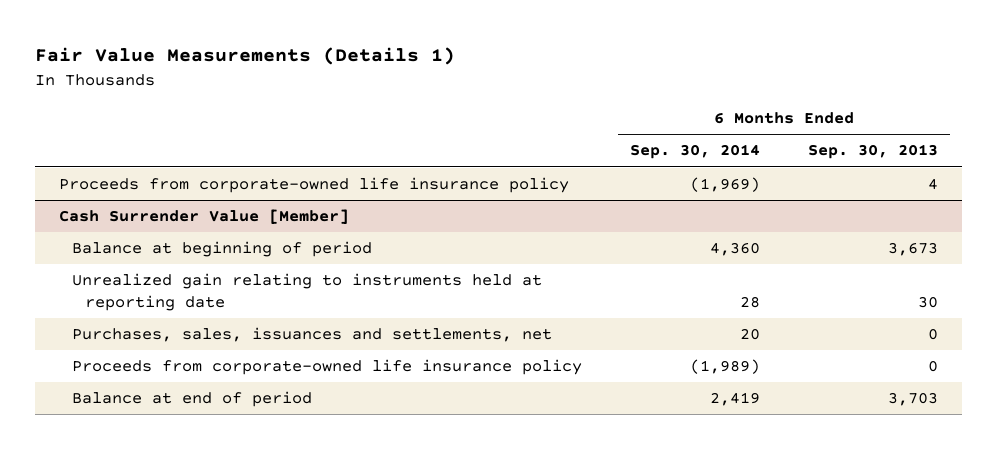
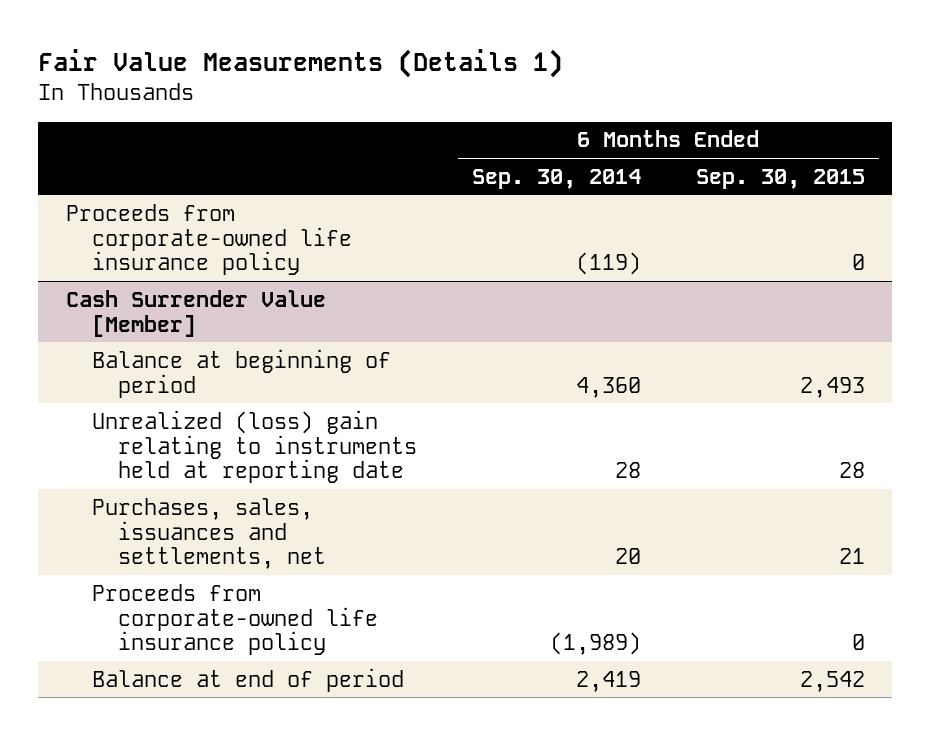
[808,144,939,160] Sep. 30, 2013 -> none
none -> [695,168,865,189] Sep. 30, 2015
[689,177,760,193] (1,969) -> [575,252,641,276] (119)
[71,273,542,311] Unrealized gain relating to instruments held at reporting date -> [91,409,417,484] Unrealized (loss) gain relating to instruments held at reporting date

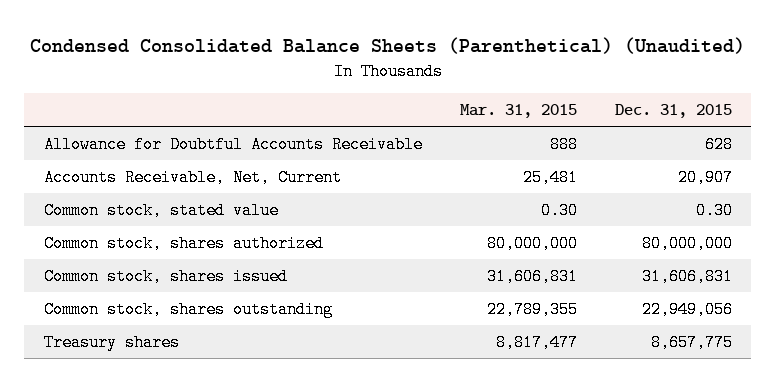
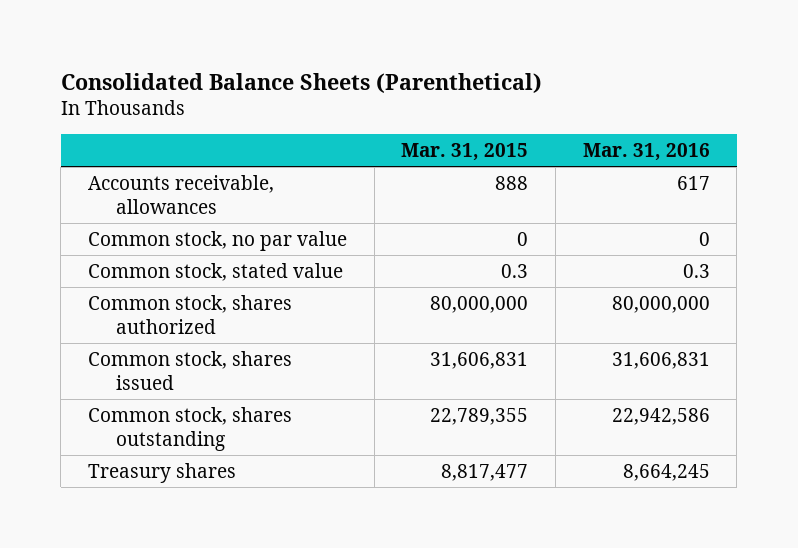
[29,36,745,54] Condensed Consolidated Balance Sheets (Parenthetical) (Unaudited) -> [60,73,542,94] Consolidated Balance Sheets (Parenthetical)
[615,104,733,119] Dec. 31, 2015 -> none
none -> [582,142,710,161] Mar. 31, 2016
[43,168,342,186] Accounts Receivable, Net, Current -> none
[43,135,423,153] Allowance for Doubtful Accounts Receivable -> [88,174,275,214] Accounts receivable, allowances
none -> [88,230,348,251] Common stock, no par value
[540,201,578,219] 0.30 -> [501,263,529,278] 0.3

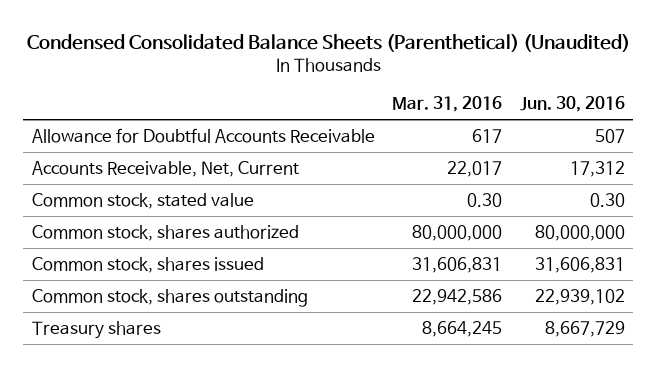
[60,73,542,94] Consolidated Balance Sheets (Parenthetical) -> [27,33,631,52] Condensed Consolidated Balance Sheets (Parenthetical) (Unaudited)
[401,142,529,161] Mar. 31, 2015 -> none
none -> [519,96,625,113] Jun. 30, 2016
[88,230,348,251] Common stock, no par value -> none
[88,174,275,214] Accounts receivable, allowances -> [31,127,375,143] Allowance for Doubtful Accounts Receivable
none -> [31,160,299,177] Accounts Receivable, Net, Current
[682,263,710,278] 0.3 -> [467,192,503,207] 0.30

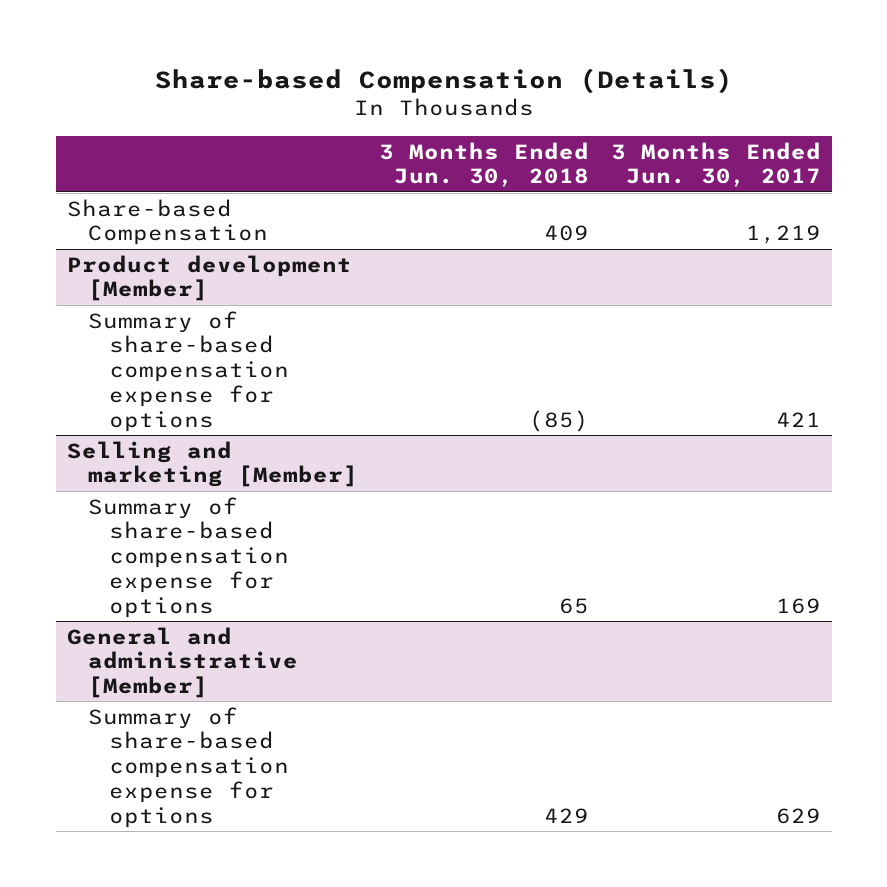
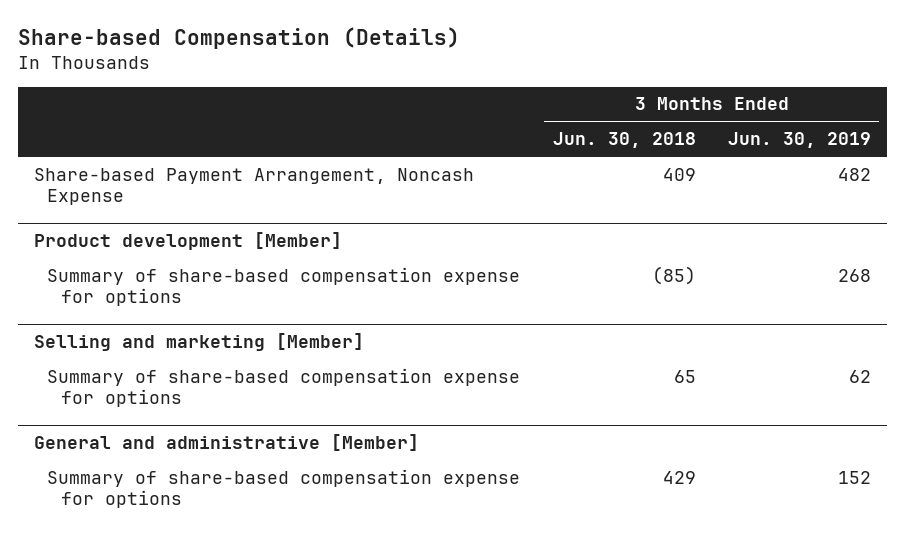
[610,141,821,188] 3 Months Ended Jun. 30, 2017 -> none
none -> [727,132,871,149] Jun. 30, 2019
[66,198,268,246] Share-based Compensation -> [33,167,474,205] Share-based Payment Arrangement, Noncash Expense

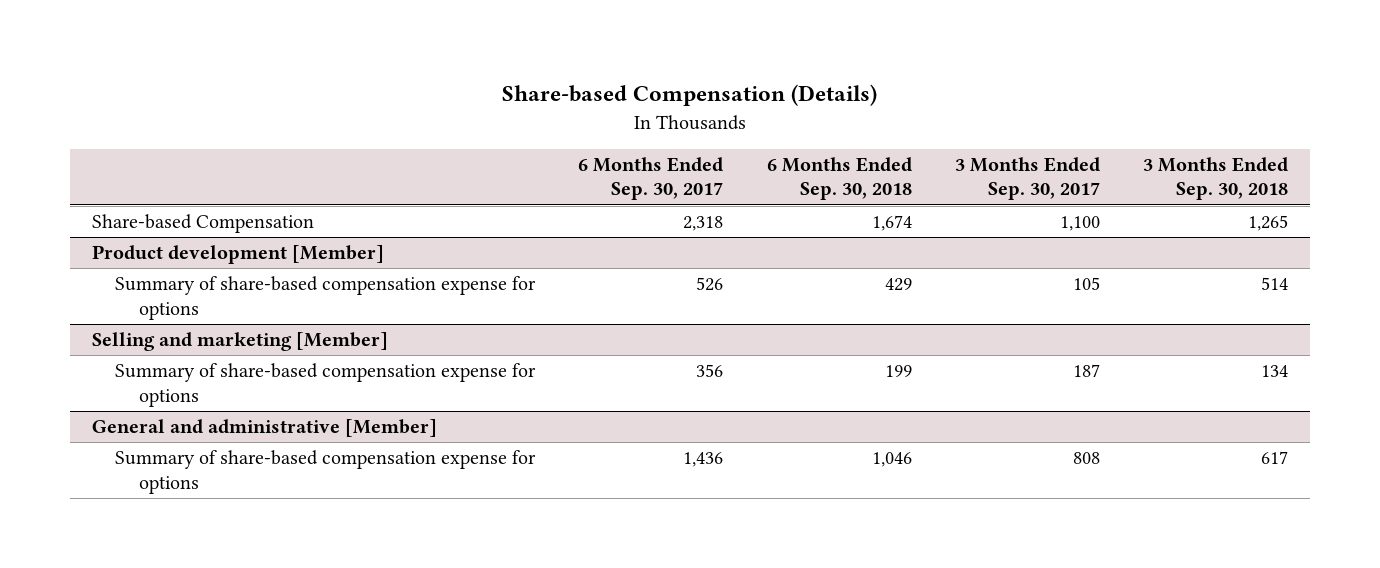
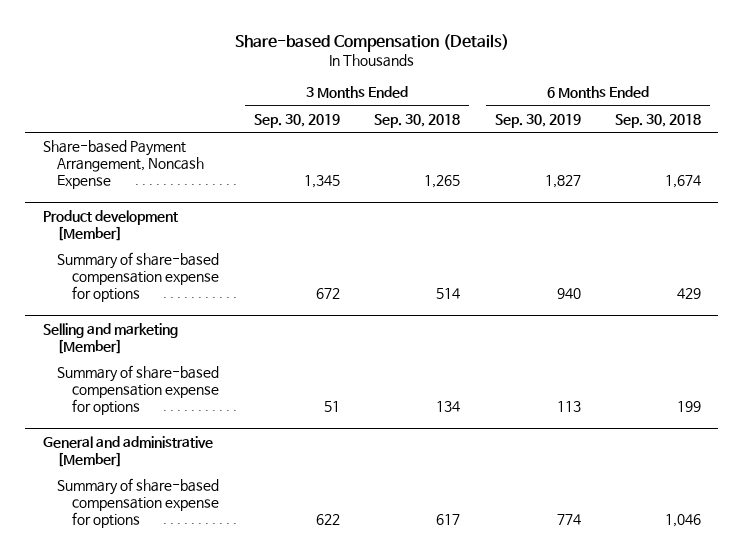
[578,157,724,201] 6 Months Ended Sep. 30, 2017 -> none
[955,157,1101,201] 3 Months Ended Sep. 30, 2017 -> none
none -> [253,113,340,128] Sep. 30, 2019
none -> [494,113,581,128] Sep. 30, 2019
[91,214,314,234] Share-based Compensation -> [42,140,205,190] Share-based Payment Arrangement, Noncash Expense

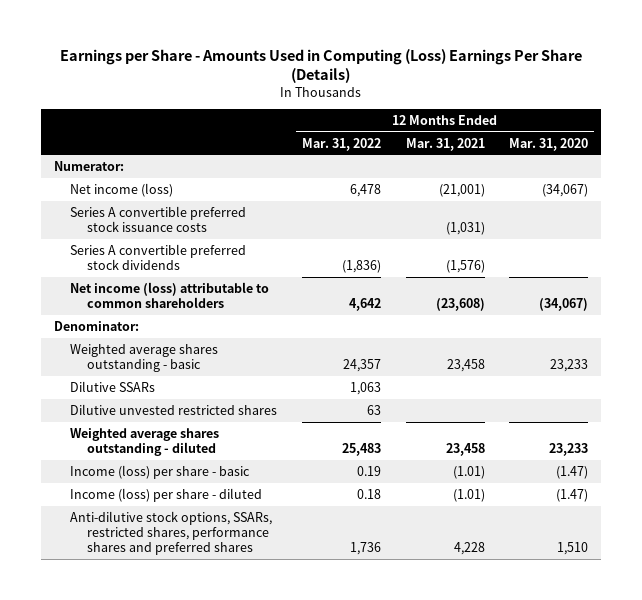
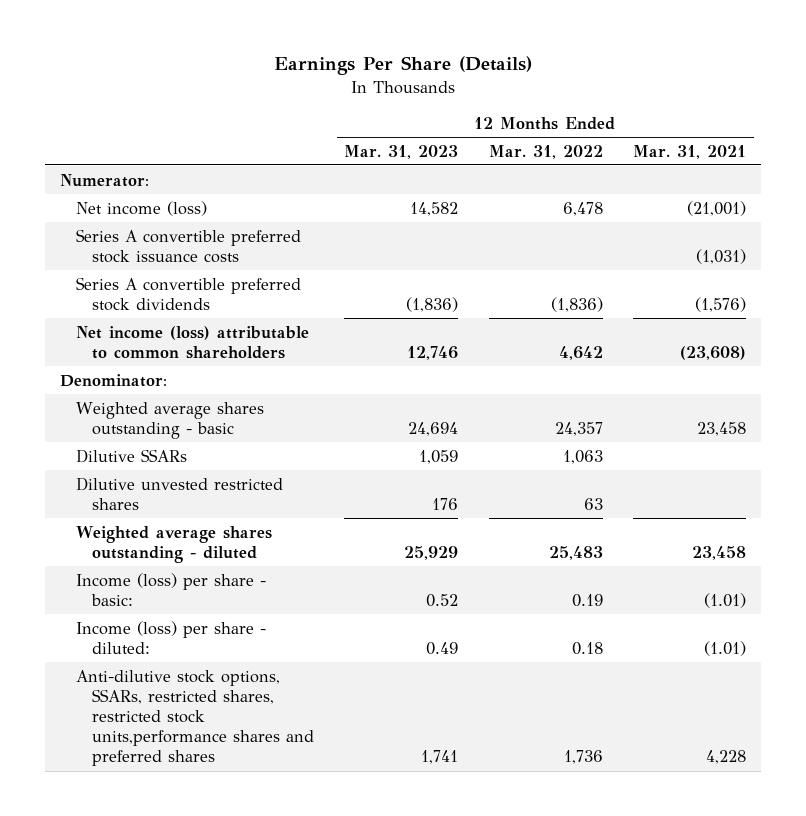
[59,48,582,83] Earnings per Share - Amounts Used in Computing (Loss) Earnings Per Share (Details) -> [273,56,532,76] Earnings Per Share (Details)
[509,137,589,151] Mar. 31, 2020 -> none
none -> [344,144,459,159] Mar. 31, 2023
[70,464,251,479] Income (loss) per share - basic -> [75,572,266,606] Income (loss) per share - basic:
[70,487,263,502] Income (loss) per share - diluted -> [75,620,266,654] Income (loss) per share - diluted:
[70,510,273,556] Anti-dilutive stock options, SSARs, restricted shares, performance shares and preferred shares -> [75,669,315,767] Anti-dilutive stock options, SSARs, restricted shares, restricted stock units,performance shares and preferred shares

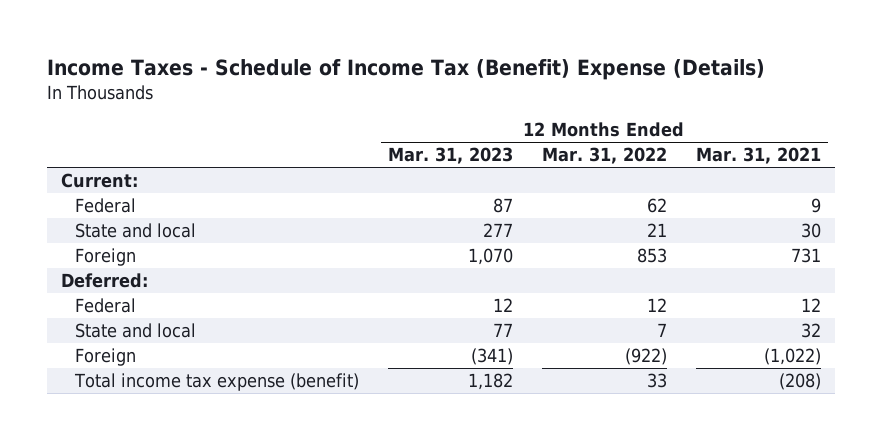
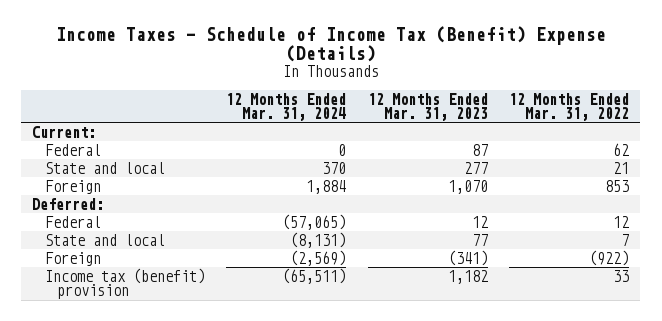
[695,147,821,165] Mar. 31, 2021 -> none
none -> [226,92,347,122] 12 Months Ended Mar. 31, 2024
[74,373,360,392] Total income tax expense (benefit) -> [44,267,205,300] Income tax (benefit) provision

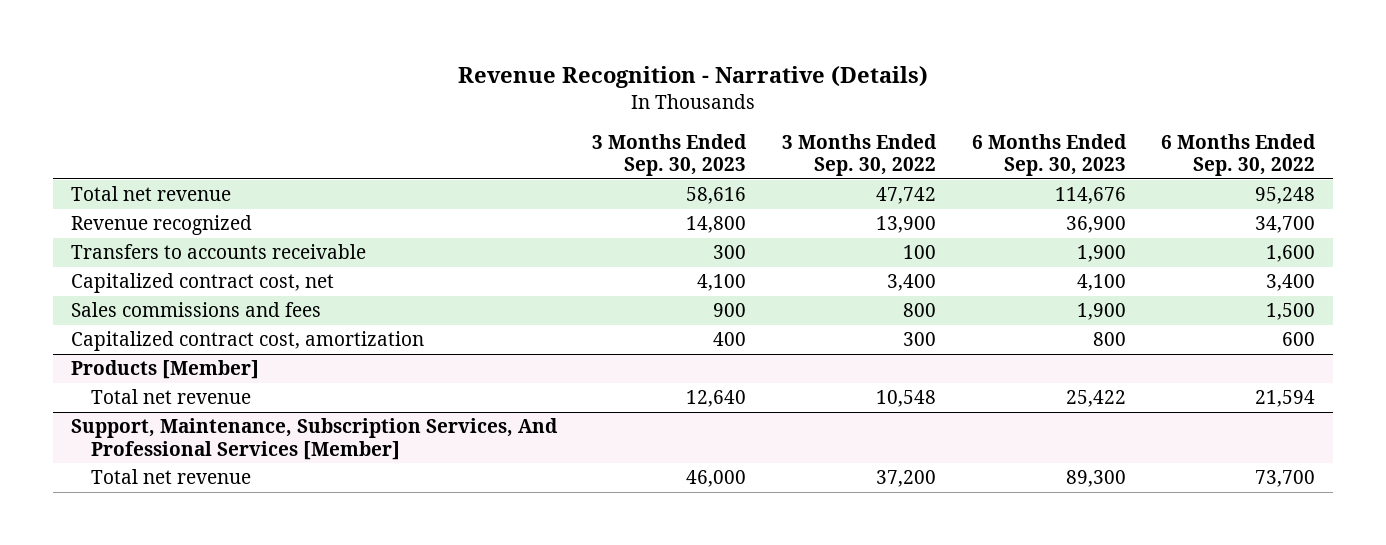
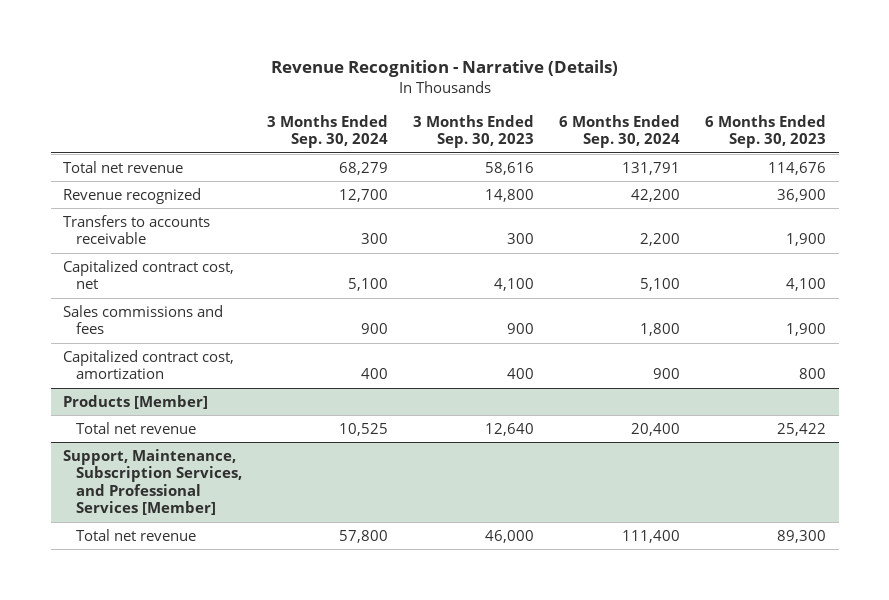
[781,134,937,177] 3 Months Ended Sep. 30, 2022 -> none
[1161,134,1317,177] 6 Months Ended Sep. 30, 2022 -> none
none -> [267,114,389,149] 3 Months Ended Sep. 30, 2024
none -> [559,114,681,149] 6 Months Ended Sep. 30, 2024
[70,418,558,460] Support, Maintenance, Subscription Services, And Professional Services [Member] -> [63,448,243,516] Support, Maintenance, Subscription Services, and Professional Services [Member]

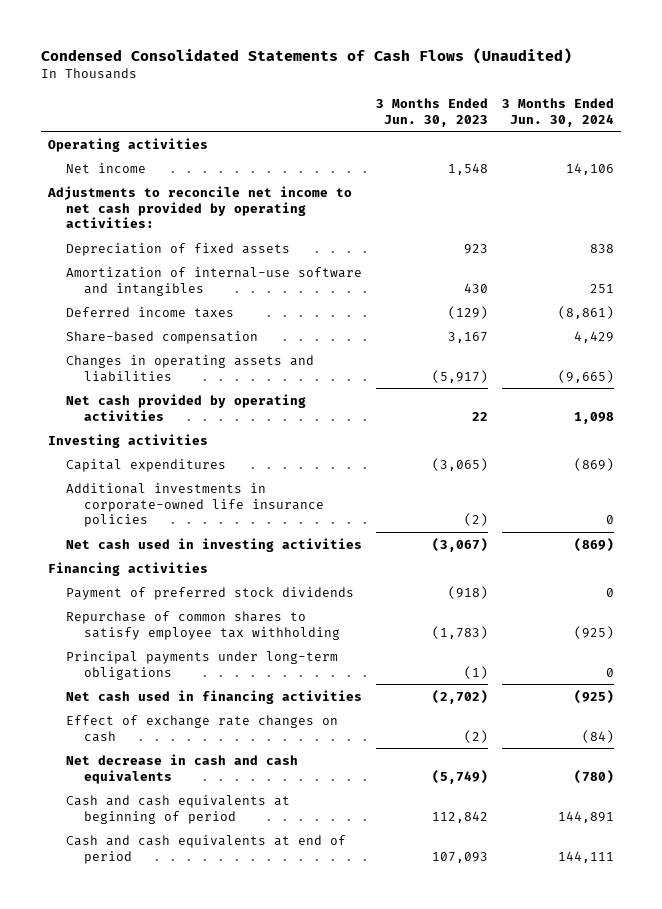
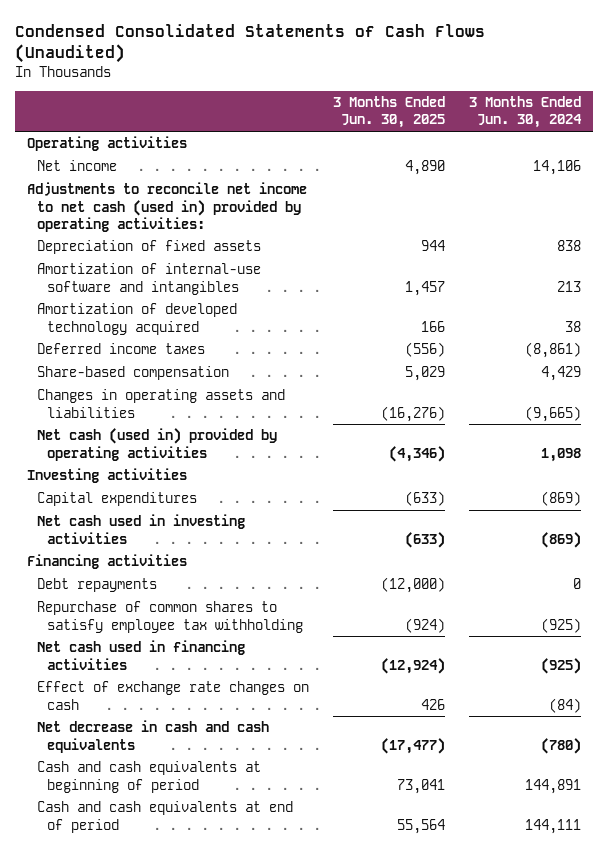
[376,97,489,127] 3 Months Ended Jun. 30, 2023 -> none
none -> [333,96,446,129] 3 Months Ended Jun. 30, 2025
[47,185,353,229] Adjustments to reconcile net income to net cash provided by operating activities: -> [27,182,308,232] Adjustments to reconcile net income to net cash (used in) provided by operating activities:
[589,283,614,293] 251 -> [556,280,581,292] 213
none -> [37,303,238,335] Amortization of developed technology acquired
[66,393,307,421] Net cash provided by operating activities -> [37,428,278,461] Net cash (used in) provided by operating activities
[66,482,325,528] Additional investments in corporate-owned life insurance policies -> none
[66,586,355,600] Payment of preferred stock dividends -> none
none -> [37,578,158,593] Debt repayments
[66,650,339,680] Principal payments under long-term obligations -> none

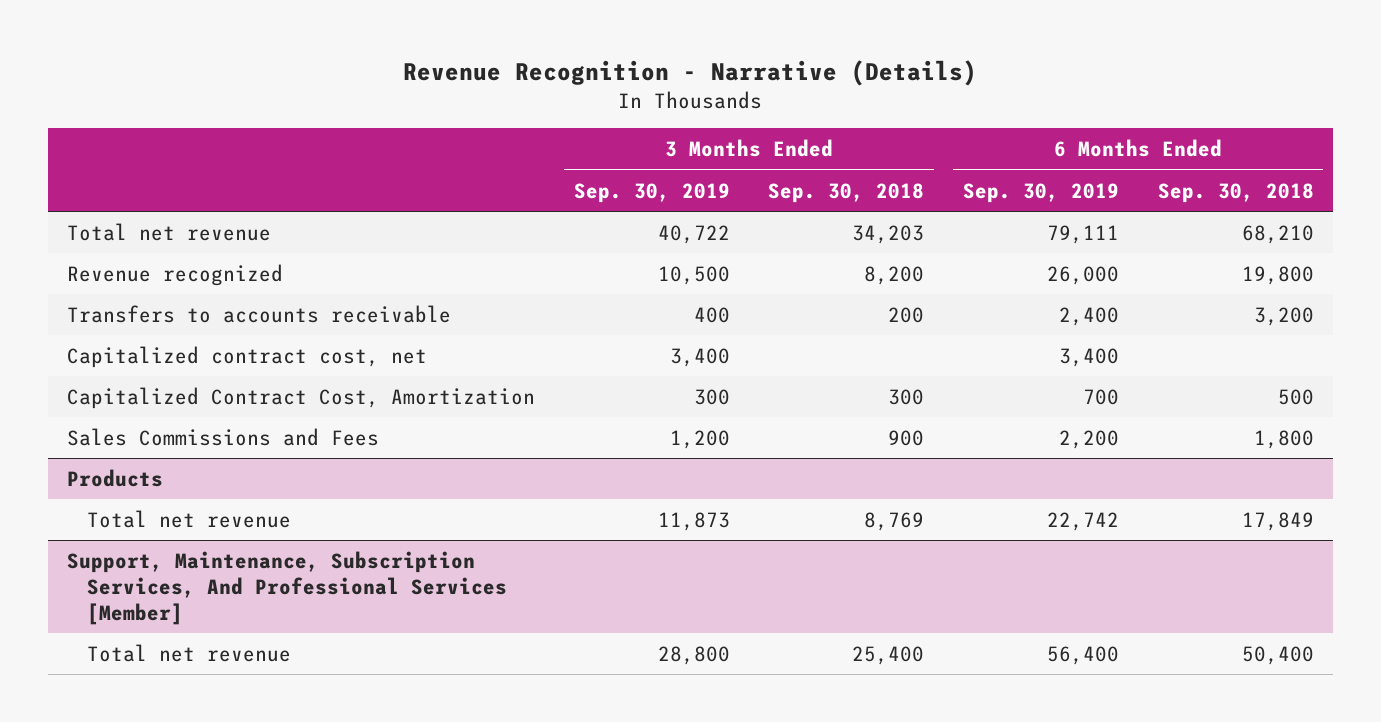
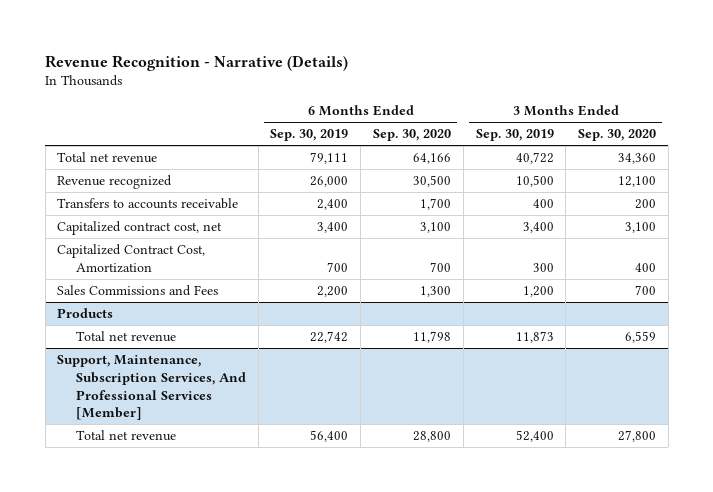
[768,182,925,203] Sep. 30, 2018 -> none
[1157,182,1314,203] Sep. 30, 2018 -> none
none -> [373,129,452,142] Sep. 30, 2020
none -> [578,129,657,142] Sep. 30, 2020
[657,645,730,665] 28,800 -> [515,430,554,443] 52,400

